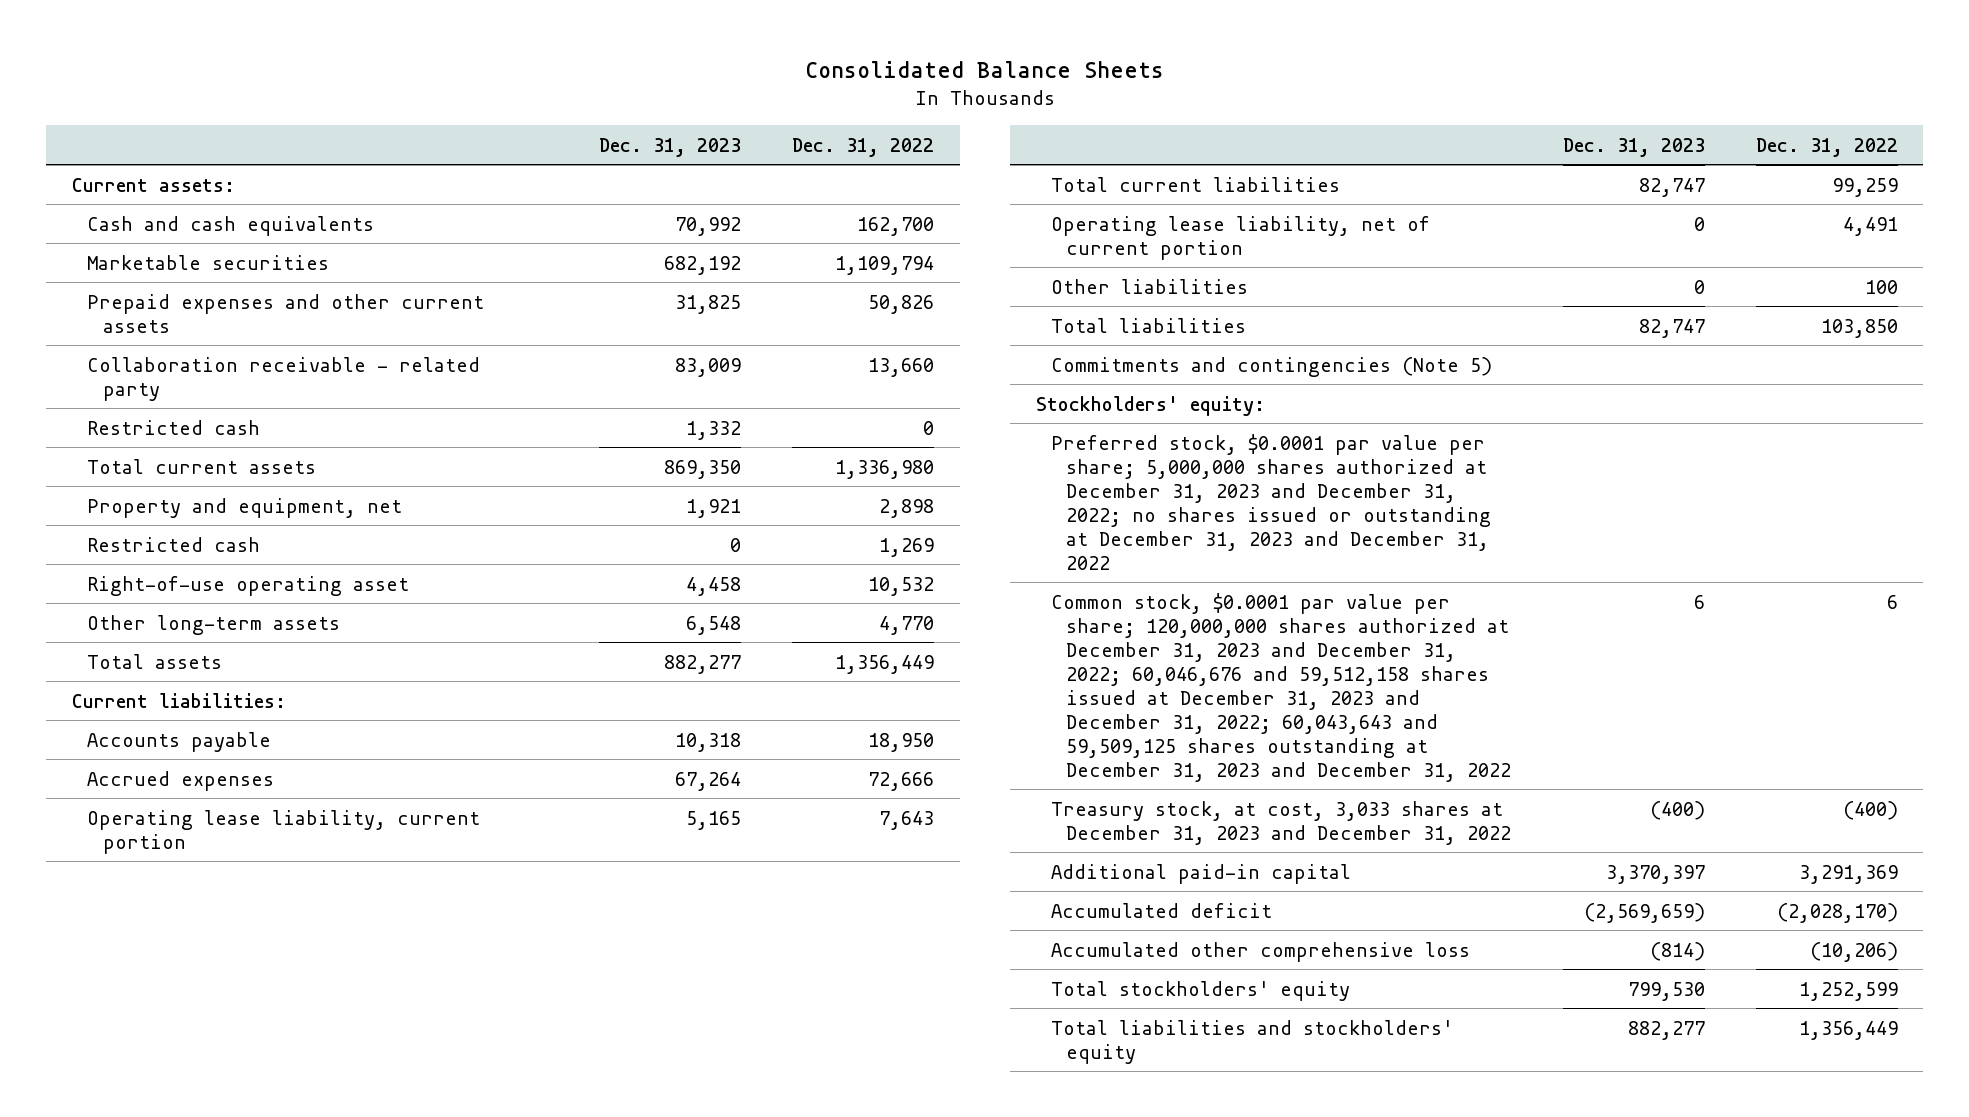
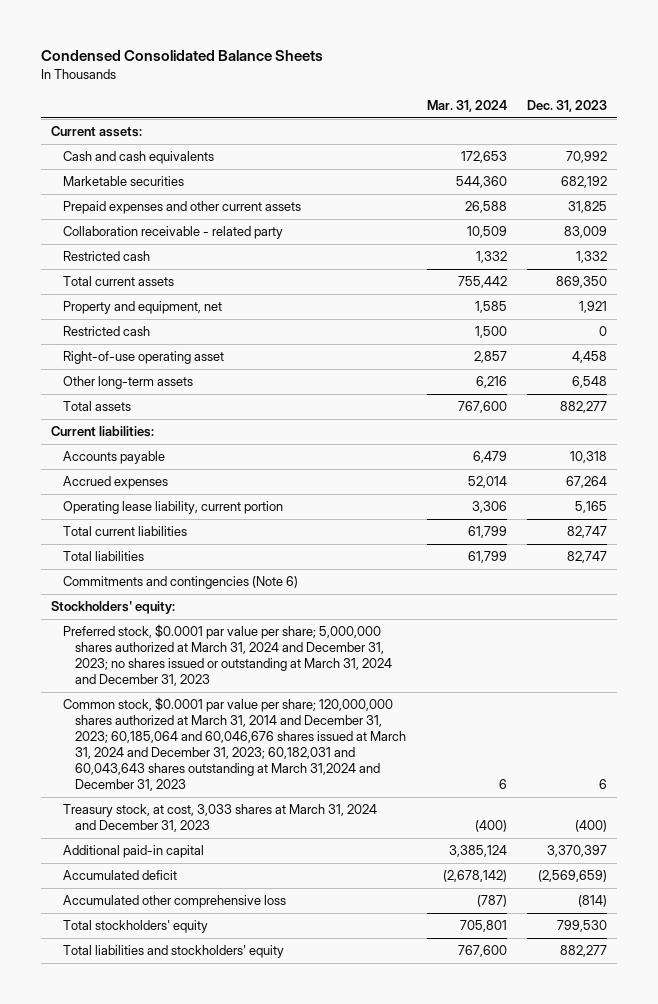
[804,60,1164,78] Consolidated Balance Sheets -> [40,50,323,62] Condensed Consolidated Balance Sheets
[791,137,934,157] Dec. 31, 2022 -> none
none -> [426,99,507,112] Mar. 31, 2024
[1051,215,1431,260] Operating lease liability, net of current portion -> none
[1051,278,1249,294] Other liabilities -> none
[1051,356,1493,377] Commitments and contingencies (Note 5) -> [63,576,299,590] Commitments and contingencies (Note 6)
[1051,433,1492,570] Preferred stock, $0.0001 par value per share; 5,000,000 shares authorized at December 31, 2023 and December 31, 2022; no shares issued or outstanding at December 31, 2023 and December 31, 2022 -> [63,624,393,687] Preferred stock, $0.0001 par value per share; 5,000,000 shares authorized at March 31, 2024 and December 31, 2023; no shares issued or outstanding at March 31, 2024 and December 31, 2023
[1051,592,1512,782] Common stock, $0.0001 par value per share; 120,000,000 shares authorized at December 31, 2023 and December 31, 2022; 60,046,676 and 59,512,158 shares issued at December 31, 2023 and December 31, 2022; 60,043,643 and 59,509,125 shares outstanding at December 31, 2023 and December 31, 2022 -> [63,697,407,792] Common stock, $0.0001 par value per share; 120,000,000 shares authorized at March 31, 2014 and December 31, 2023; 60,185,064 and 60,046,676 shares issued at March 31, 2024 and December 31, 2023; 60,182,031 and 60,043,643 shares outstanding at March 31,2024 and December 31, 2023
[1051,800,1512,845] Treasury stock, at cost, 3,033 shares at December 31, 2023 and December 31, 2022 -> [63,804,378,833] Treasury stock, at cost, 3,033 shares at March 31, 2024 and December 31, 2023

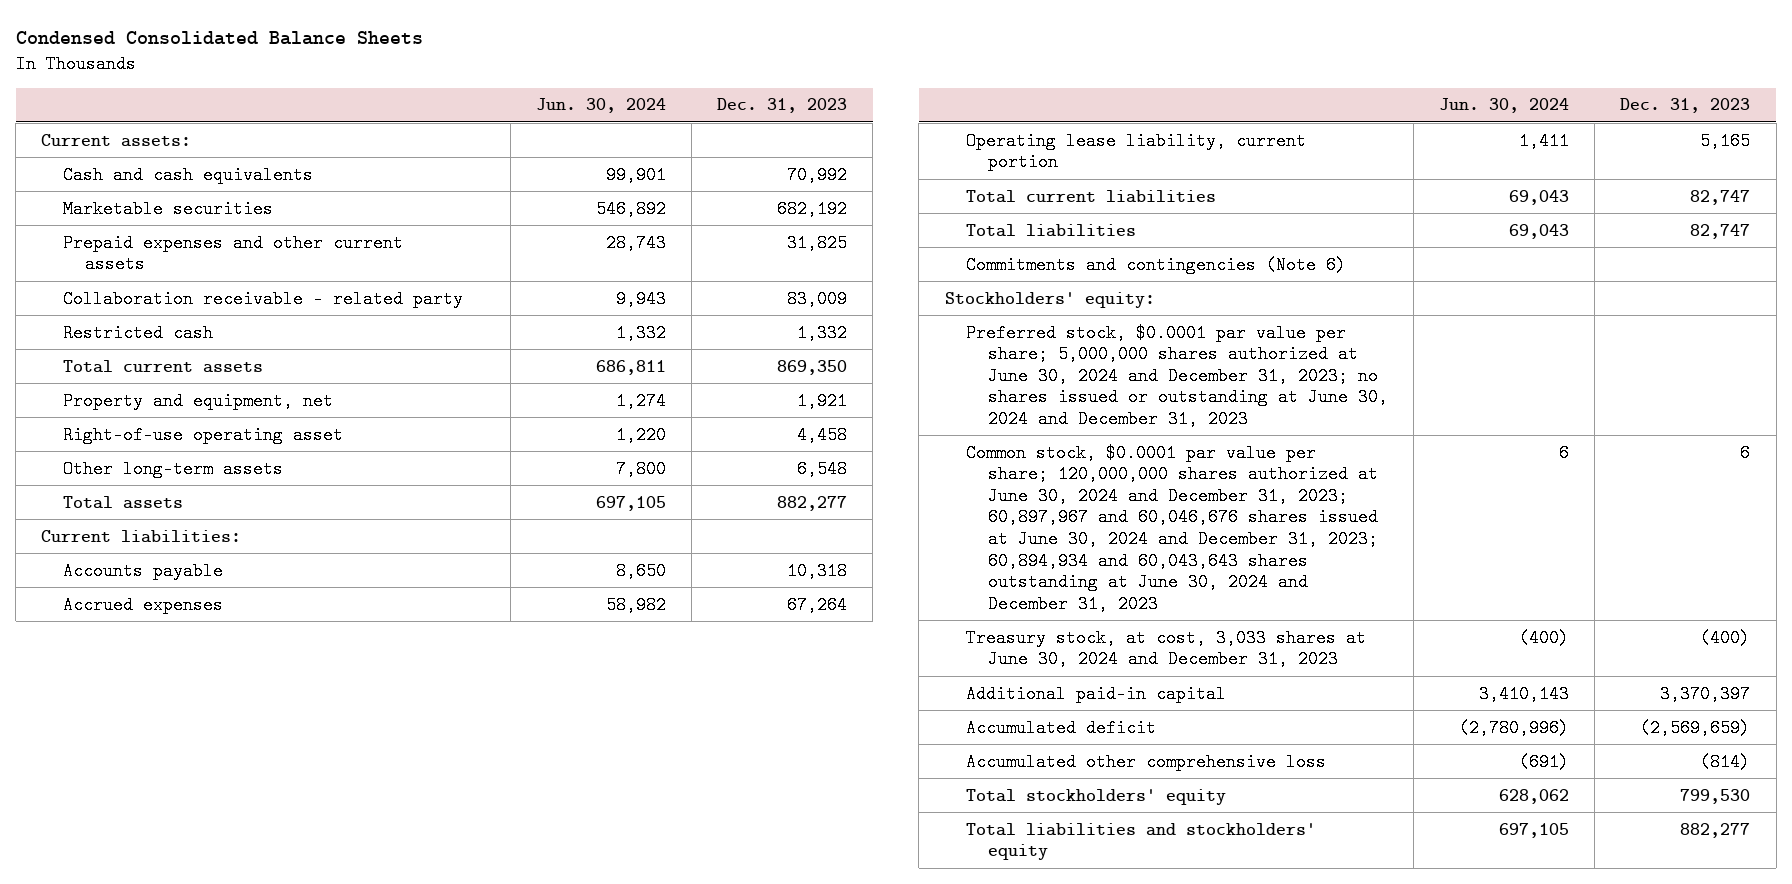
[426,99,507,112] Mar. 31, 2024 -> none
none -> [535,98,666,114] Jun. 30, 2024
[63,326,151,337] Restricted cash -> none
[63,624,393,687] Preferred stock, $0.0001 par value per share; 5,000,000 shares authorized at March 31, 2024 and December 31, 2023; no shares issued or outstanding at March 31, 2024 and December 31, 2023 -> [966,323,1388,429] Preferred stock, $0.0001 par value per share; 5,000,000 shares authorized at June 30, 2024 and December 31, 2023; no shares issued or outstanding at June 30, 2024 and December 31, 2023
[63,697,407,792] Common stock, $0.0001 par value per share; 120,000,000 shares authorized at March 31, 2014 and December 31, 2023; 60,185,064 and 60,046,676 shares issued at March 31, 2024 and December 31, 2023; 60,182,031 and 60,043,643 shares outstanding at March 31,2024 and December 31, 2023 -> [966,443,1378,613] Common stock, $0.0001 par value per share; 120,000,000 shares authorized at June 30, 2024 and December 31, 2023; 60,897,967 and 60,046,676 shares issued at June 30, 2024 and December 31, 2023; 60,894,934 and 60,043,643 shares outstanding at June 30, 2024 and December 31, 2023
[63,804,378,833] Treasury stock, at cost, 3,033 shares at March 31, 2024 and December 31, 2023 -> [966,628,1367,669] Treasury stock, at cost, 3,033 shares at June 30, 2024 and December 31, 2023

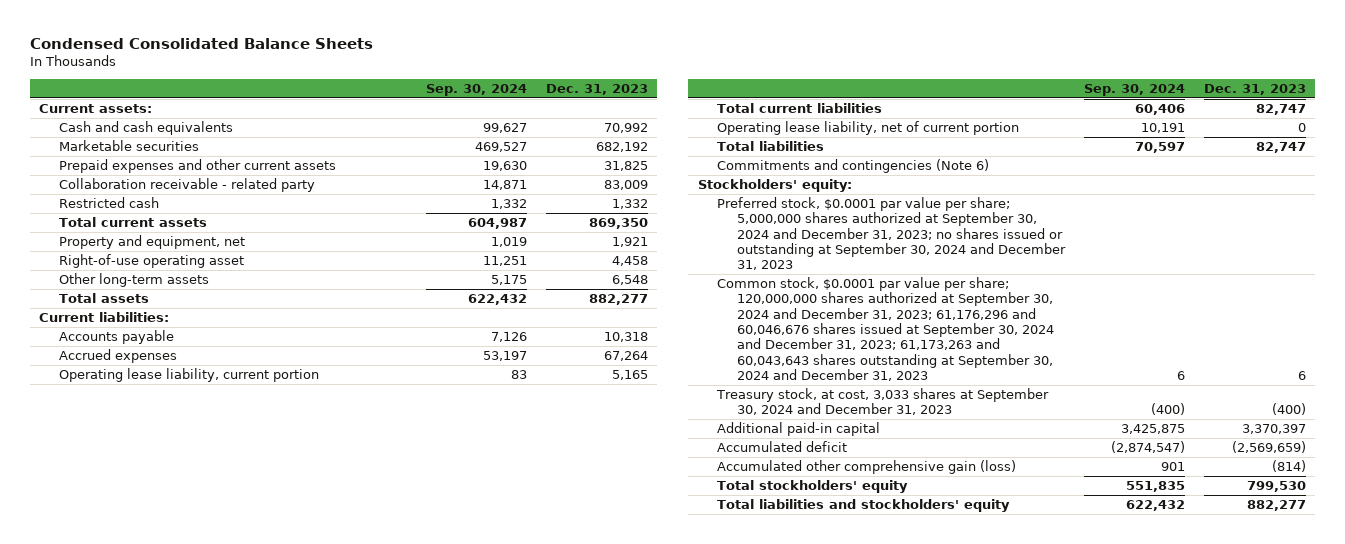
[535,98,666,114] Jun. 30, 2024 -> none
none -> [425,83,527,96] Sep. 30, 2024
none -> [717,121,1020,136] Operating lease liability, net of current portion
[966,323,1388,429] Preferred stock, $0.0001 par value per share; 5,000,000 shares authorized at June 30, 2024 and December 31, 2023; no shares issued or outstanding at June 30, 2024 and December 31, 2023 -> [717,197,1067,271] Preferred stock, $0.0001 par value per share; 5,000,000 shares authorized at September 30, 2024 and December 31, 2023; no shares issued or outstanding at September 30, 2024 and December 31, 2023
[966,443,1378,613] Common stock, $0.0001 par value per share; 120,000,000 shares authorized at June 30, 2024 and December 31, 2023; 60,897,967 and 60,046,676 shares issued at June 30, 2024 and December 31, 2023; 60,894,934 and 60,043,643 shares outstanding at June 30, 2024 and December 31, 2023 -> [717,277,1055,381] Common stock, $0.0001 par value per share; 120,000,000 shares authorized at September 30, 2024 and December 31, 2023; 61,176,296 and 60,046,676 shares issued at September 30, 2024 and December 31, 2023; 61,173,263 and 60,043,643 shares outstanding at September 30, 2024 and December 31, 2023
[966,628,1367,669] Treasury stock, at cost, 3,033 shares at June 30, 2024 and December 31, 2023 -> [716,388,1050,416] Treasury stock, at cost, 3,033 shares at September 30, 2024 and December 31, 2023
[966,752,1327,771] Accumulated other comprehensive loss -> [717,460,1017,475] Accumulated other comprehensive gain (loss)

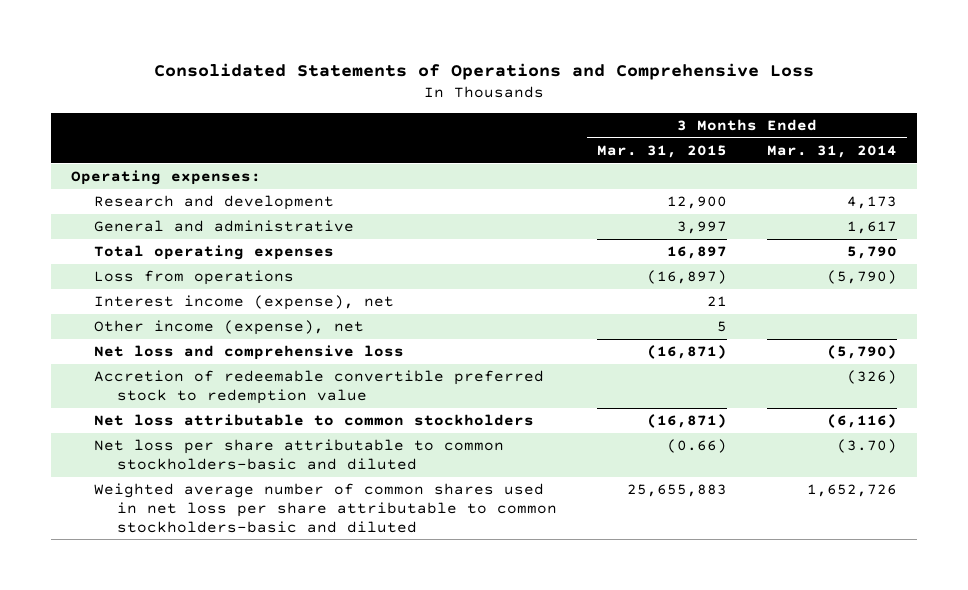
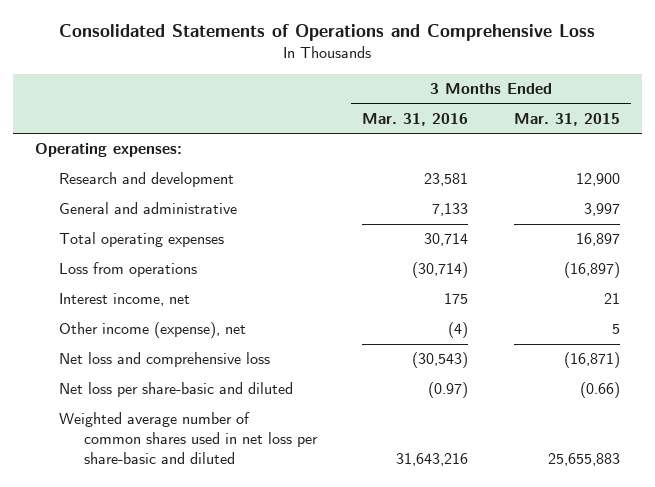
[766,145,897,159] Mar. 31, 2014 -> none
none -> [362,112,469,126] Mar. 31, 2016
[93,295,394,311] Interest income (expense), net -> [59,293,191,307] Interest income, net
[93,370,544,404] Accretion of redeemable convertible preferred stock to redemption value -> none
[93,414,534,427] Net loss attributable to common stockholders -> none
[93,439,504,470] Net loss per share attributable to common stockholders-basic and diluted -> [59,382,294,398] Net loss per share-basic and diluted
[93,483,557,533] Weighted average number of common shares used in net loss per share attributable to common stockholders-basic and diluted -> [59,412,318,465] Weighted average number of common shares used in net loss per share-basic and diluted

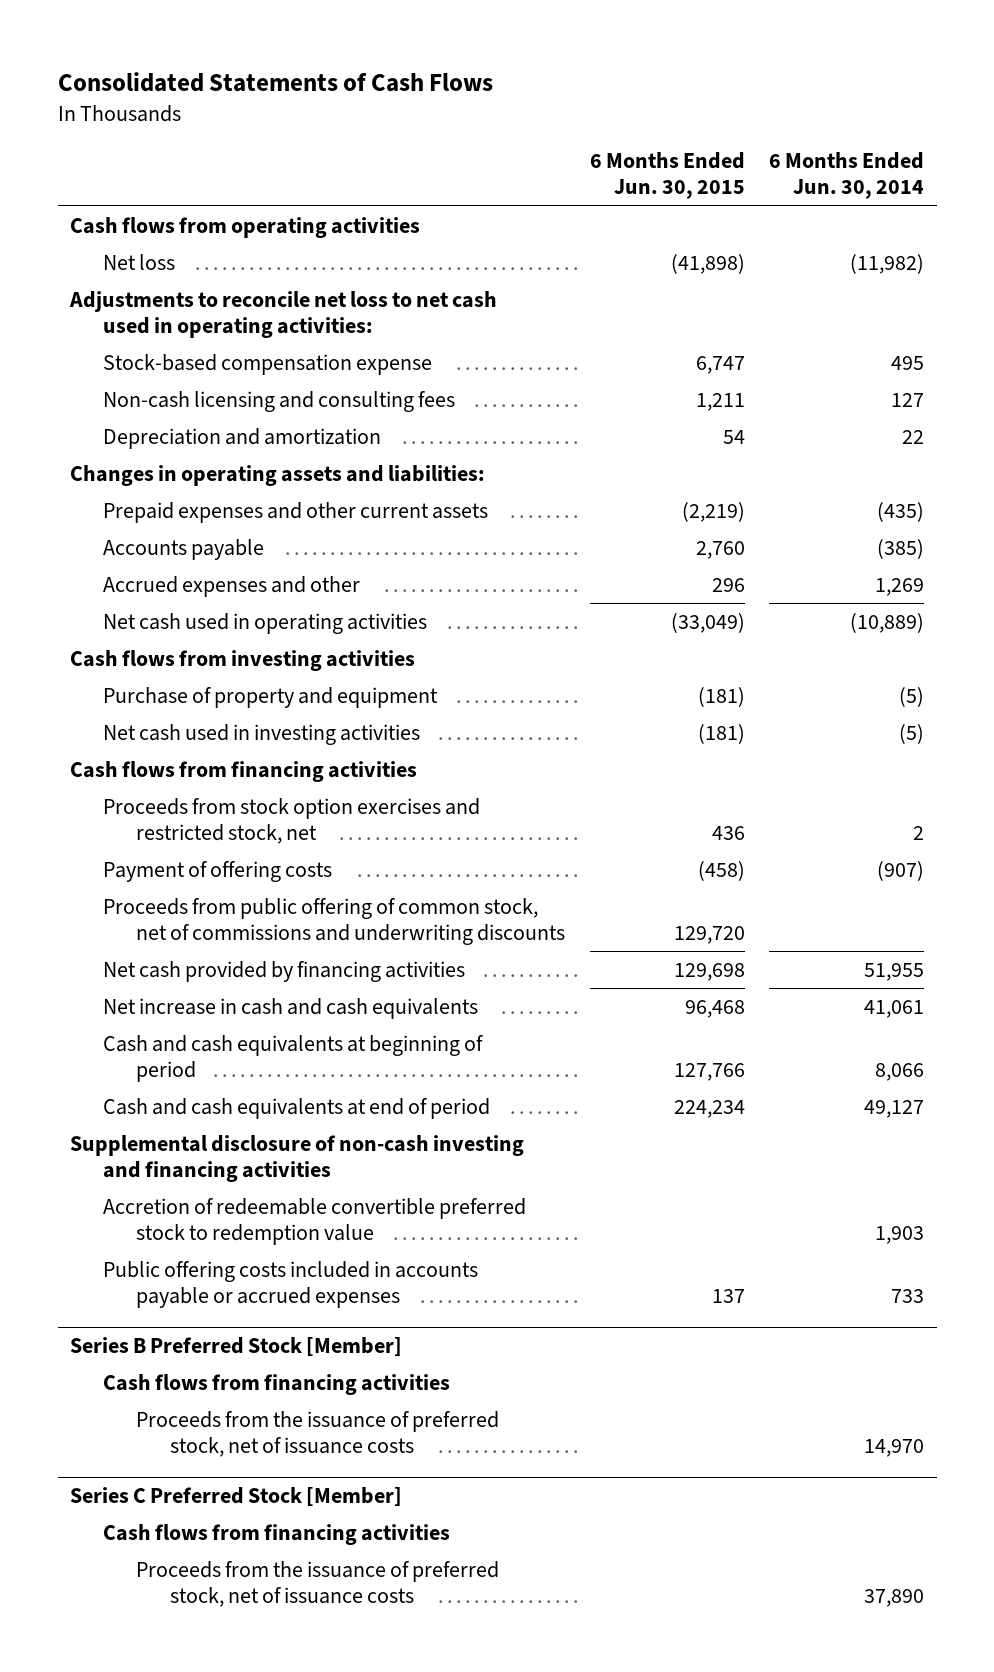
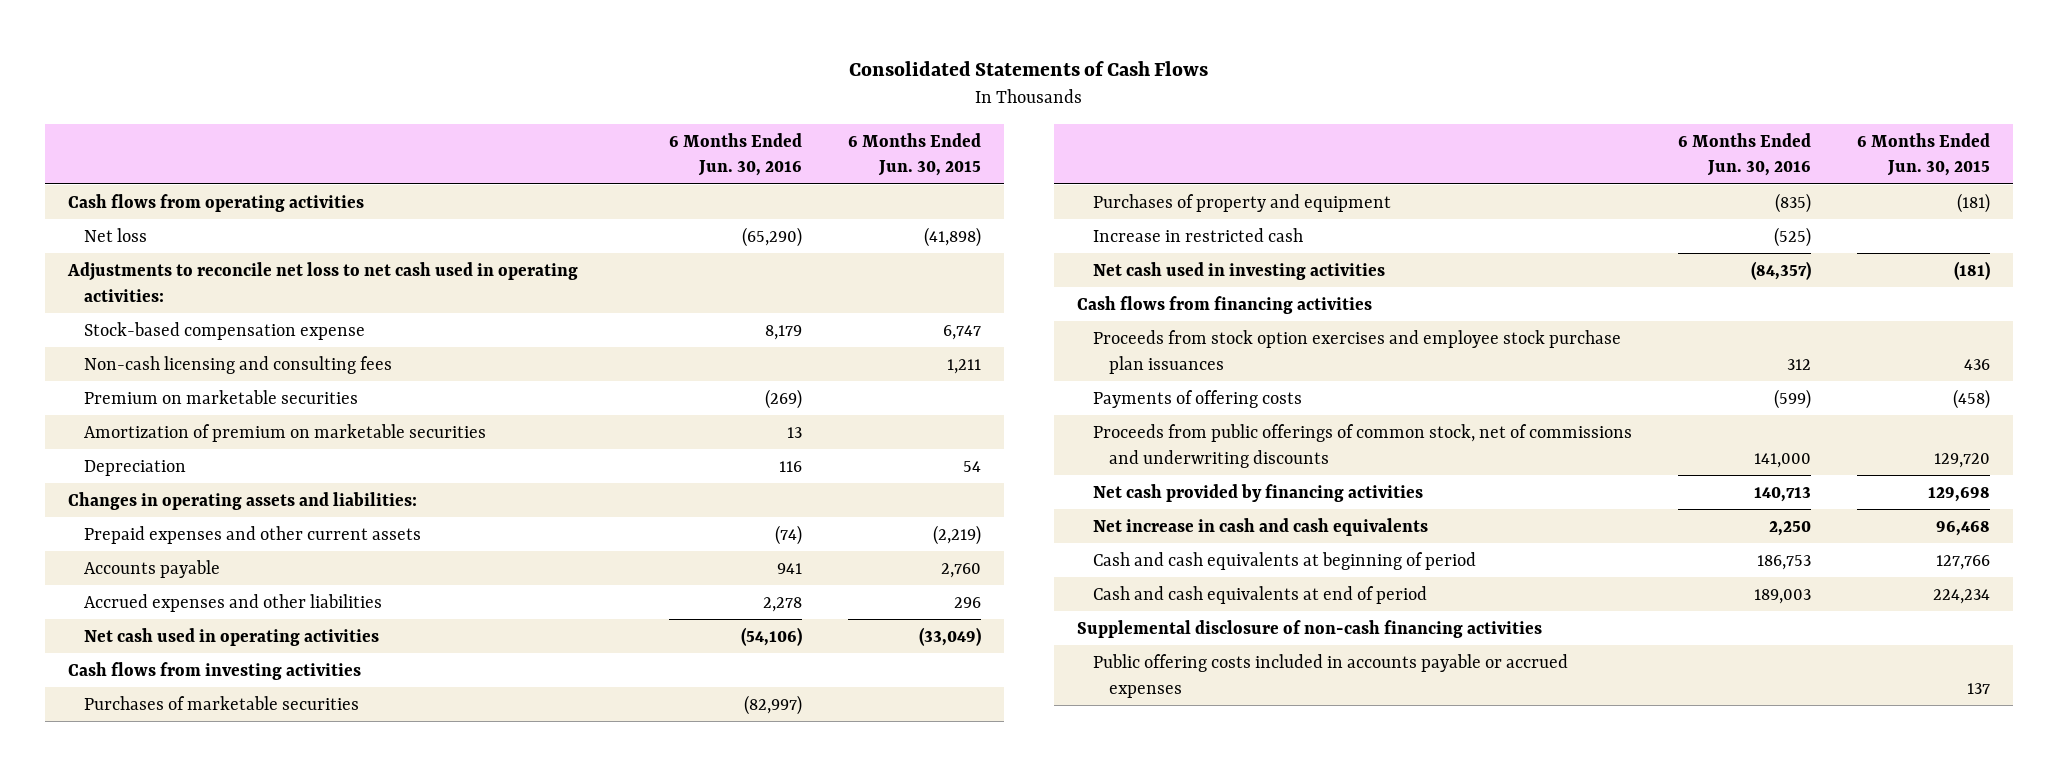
[769,152,925,200] 6 Months Ended Jun. 30, 2014 -> none
none -> [668,132,802,177] 6 Months Ended Jun. 30, 2016
[103,427,382,449] Depreciation and amortization -> none
none -> [83,389,358,404] Premium on marketable securities
none -> [83,423,486,442] Amortization of premium on marketable securities
none -> [83,459,186,476] Depreciation
[103,575,361,597] Accrued expenses and other -> [83,593,382,612] Accrued expenses and other liabilities
none -> [83,695,359,710] Purchases of marketable securities
[103,686,439,708] Purchase of property and equipment -> [1093,193,1392,212] Purchases of property and equipment
none -> [1093,227,1304,242] Increase in restricted cash
[103,797,481,844] Proceeds from stock option exercises and restricted stock, net -> [1093,329,1622,374] Proceeds from stock option exercises and employee stock purchase plan issuances
[103,860,333,882] Payment of offering costs -> [1093,389,1303,408] Payments of offering costs
[103,897,566,945] Proceeds from public offering of common stock, net of commissions and underwriting discounts -> [1093,423,1633,468] Proceeds from public offerings of common stock, net of commissions and underwriting discounts
[103,1197,527,1245] Accretion of redeemable convertible preferred stock to redemption value -> none
[69,1134,524,1182] Supplemental disclosure of non-cash investing and financing activities -> [1077,619,1543,638] Supplemental disclosure of non-cash financing activities
[69,1336,402,1356] Series B Preferred Stock [Member] -> none
[103,1373,451,1395] Cash flows from financing activities -> none
[136,1410,500,1457] Proceeds from the issuance of preferred stock, net of issuance costs -> none
[69,1486,402,1506] Series C Preferred Stock [Member] -> none
[103,1523,451,1545] Cash flows from financing activities -> none
[136,1560,500,1607] Proceeds from the issuance of preferred stock, net of issuance costs -> none

